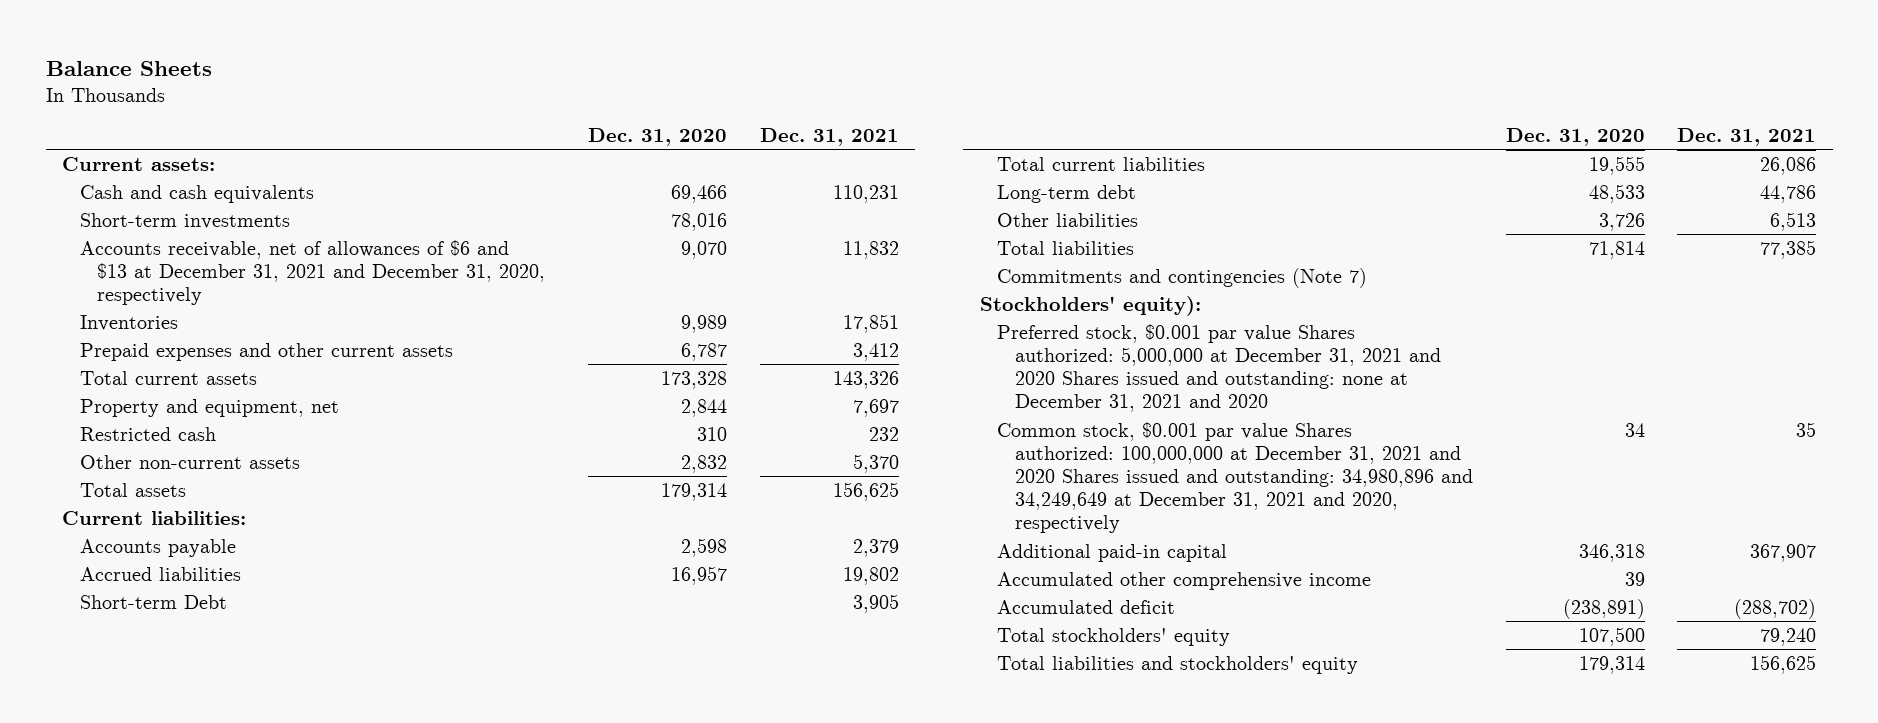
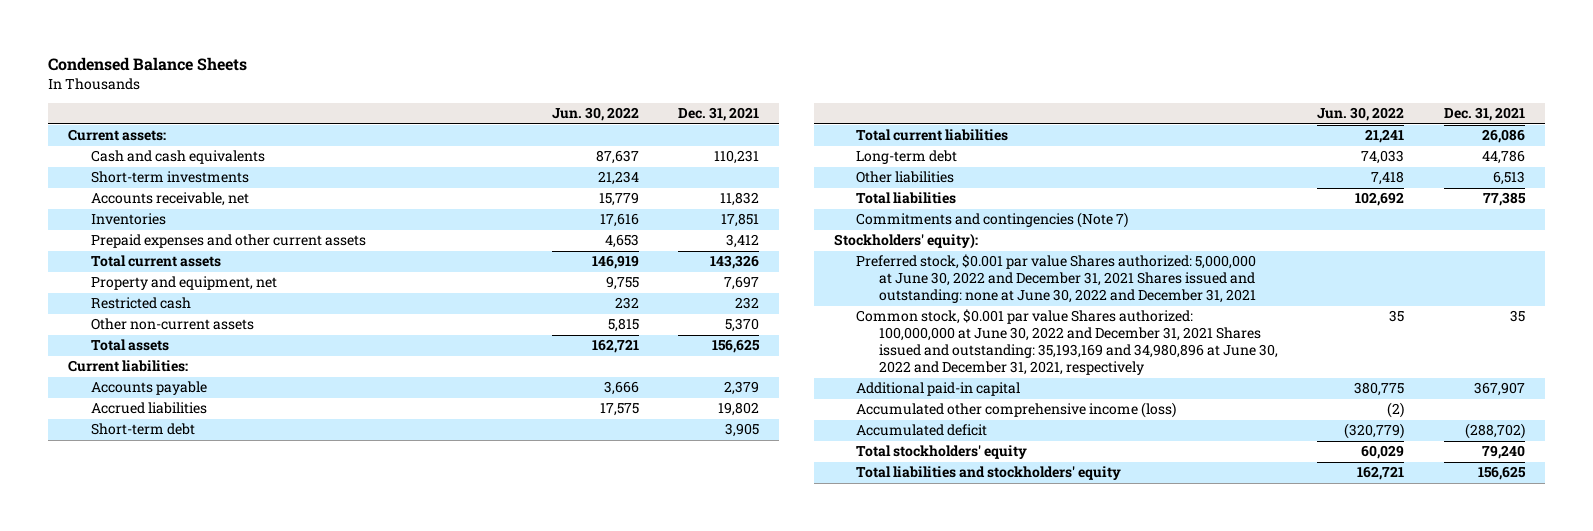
[45,60,212,76] Balance Sheets -> [48,57,248,72] Condensed Balance Sheets
[588,127,728,146] Dec. 31, 2020 -> none
none -> [551,107,639,122] Jun. 30, 2022
[79,239,546,306] Accounts receivable, net of allowances of $6 and $13 at December 31, 2021 and December 31, 2020, respectively -> [90,192,249,207] Accounts receivable, net
[79,594,227,609] Short-term Debt -> [90,423,195,436] Short-term debt
[997,323,1441,413] Preferred stock, $0.001 par value Shares authorized: 5,000,000 at December 31, 2021 and 2020 Shares issued and outstanding: none at December 31, 2021 and 2020 -> [856,254,1257,304] Preferred stock, $0.001 par value Shares authorized: 5,000,000 at June 30, 2022 and December 31, 2021 Shares issued and outstanding: none at June 30, 2022 and December 31, 2021
[997,421,1473,534] Common stock, $0.001 par value Shares authorized: 100,000,000 at December 31, 2021 and 2020 Shares issued and outstanding: 34,980,896 and 34,249,649 at December 31, 2021 and 2020, respectively -> [856,309,1278,376] Common stock, $0.001 par value Shares authorized: 100,000,000 at June 30, 2022 and December 31, 2021 Shares issued and outstanding: 35,193,169 and 34,980,896 at June 30, 2022 and December 31, 2021, respectively
[997,571,1372,590] Accumulated other comprehensive income -> [856,402,1177,419] Accumulated other comprehensive income (loss)

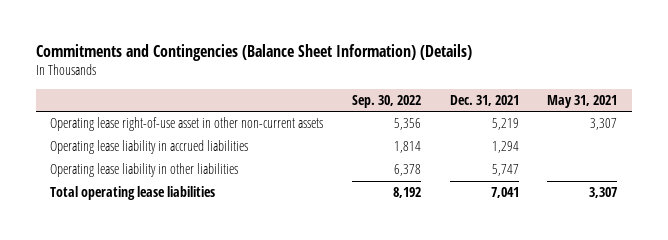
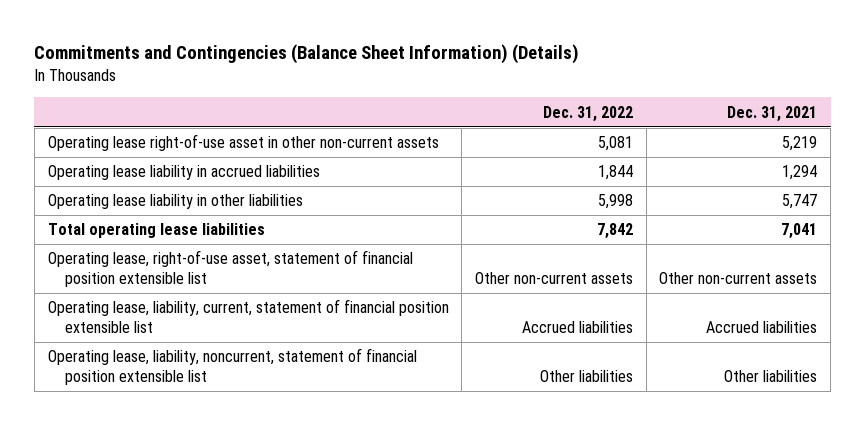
[351,94,421,108] Sep. 30, 2022 -> none
[547,94,618,108] May 31, 2021 -> none
none -> [542,105,633,122] Dec. 31, 2022
none -> [47,250,413,287] Operating lease, right-of-use asset, statement of financial position extensible list
none -> [47,299,449,333] Operating lease, liability, current, statement of financial position extensible list
none -> [47,348,417,385] Operating lease, liability, noncurrent, statement of financial position extensible list

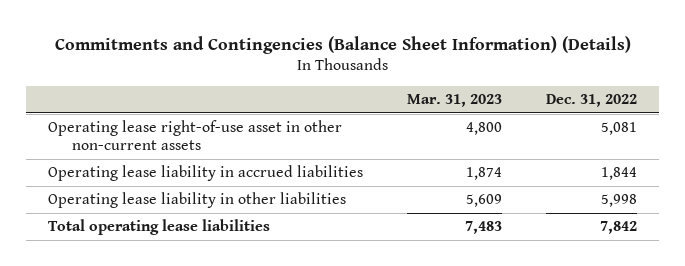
[727,105,818,122] Dec. 31, 2021 -> none
none -> [407,93,503,107] Mar. 31, 2023
[47,250,413,287] Operating lease, right-of-use asset, statement of financial position extensible list -> none
[47,299,449,333] Operating lease, liability, current, statement of financial position extensible list -> none
[47,348,417,385] Operating lease, liability, noncurrent, statement of financial position extensible list -> none

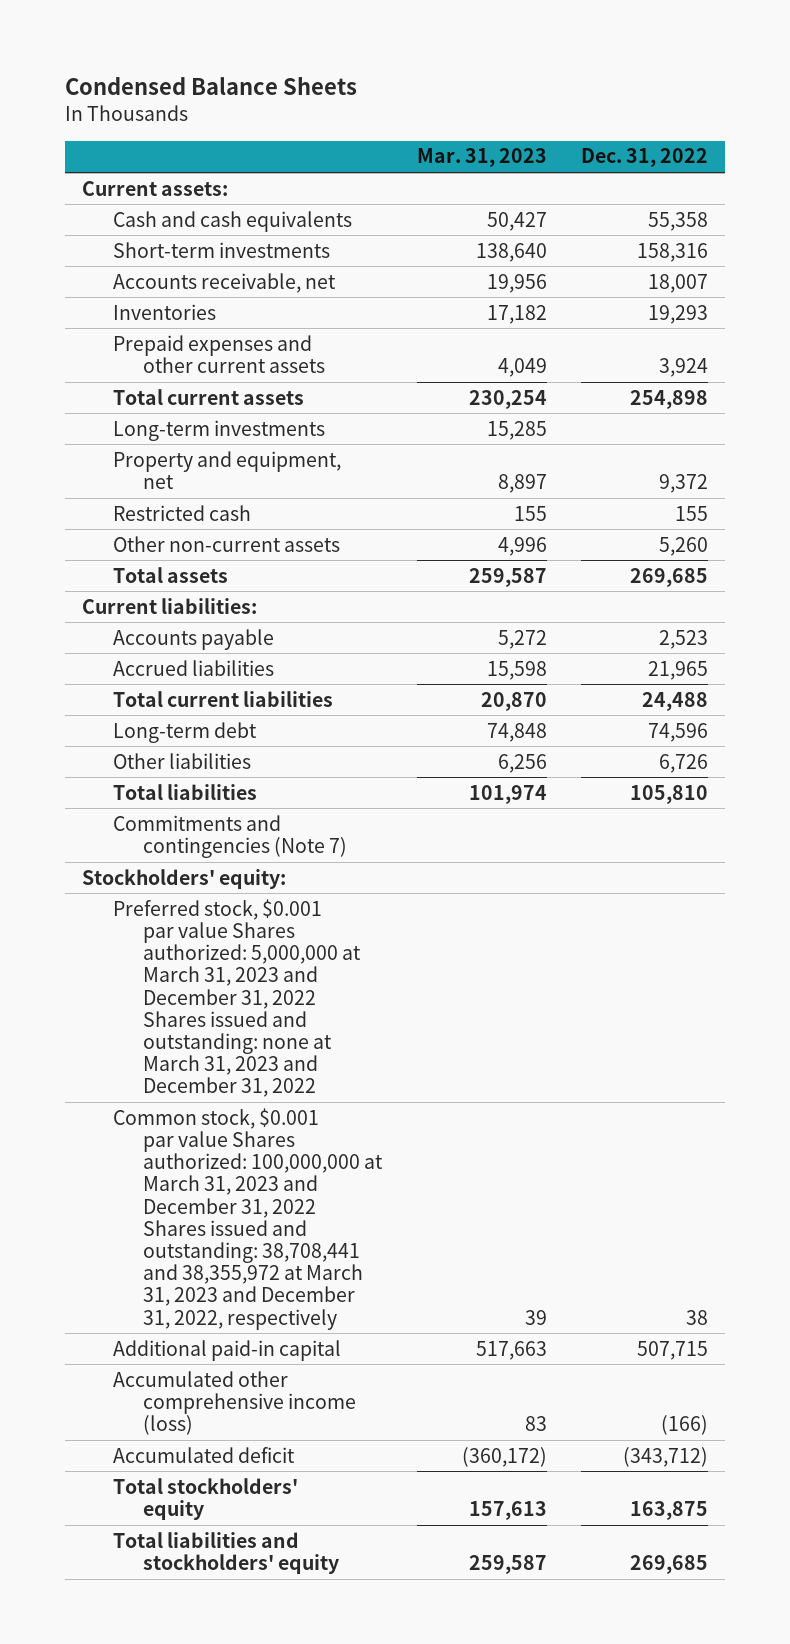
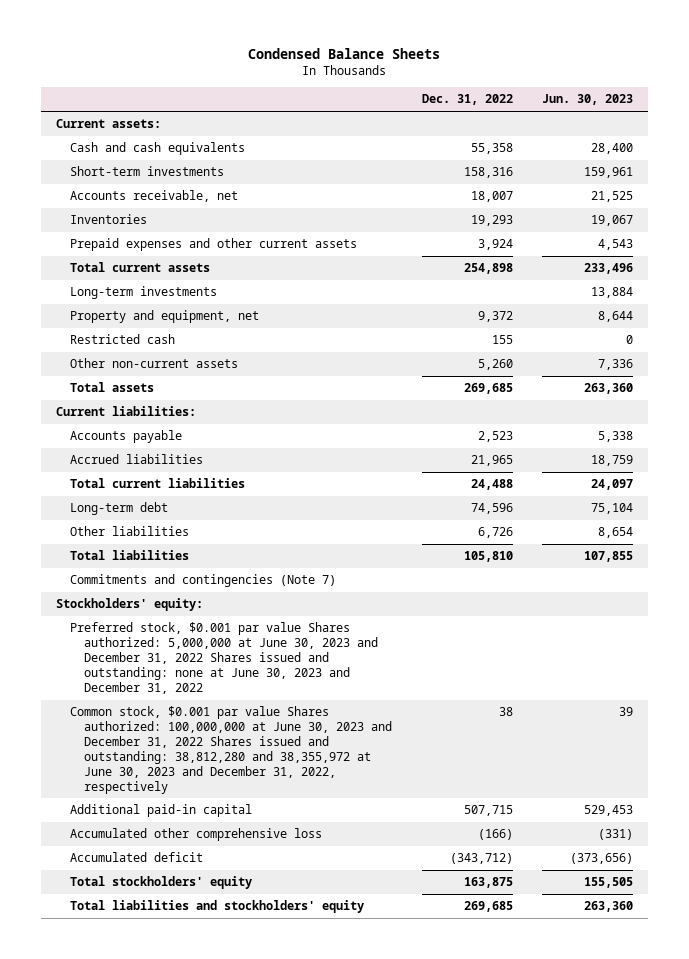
[416,148,547,168] Mar. 31, 2023 -> none
none -> [542,94,634,106] Jun. 30, 2023
[112,898,362,1098] Preferred stock, $0.001 par value Shares authorized: 5,000,000 at March 31, 2023 and December 31, 2022 Shares issued and outstanding: none at March 31, 2023 and December 31, 2022 -> [69,622,379,694] Preferred stock, $0.001 par value Shares authorized: 5,000,000 at June 30, 2023 and December 31, 2022 Shares issued and outstanding: none at June 30, 2023 and December 31, 2022
[112,1107,384,1330] Common stock, $0.001 par value Shares authorized: 100,000,000 at March 31, 2023 and December 31, 2022 Shares issued and outstanding: 38,708,441 and 38,355,972 at March 31, 2023 and December 31, 2022, respectively -> [69,706,393,794] Common stock, $0.001 par value Shares authorized: 100,000,000 at June 30, 2023 and December 31, 2022 Shares issued and outstanding: 38,812,280 and 38,355,972 at June 30, 2023 and December 31, 2022, respectively
[112,1370,357,1436] Accumulated other comprehensive income (loss) -> [69,828,322,842] Accumulated other comprehensive loss

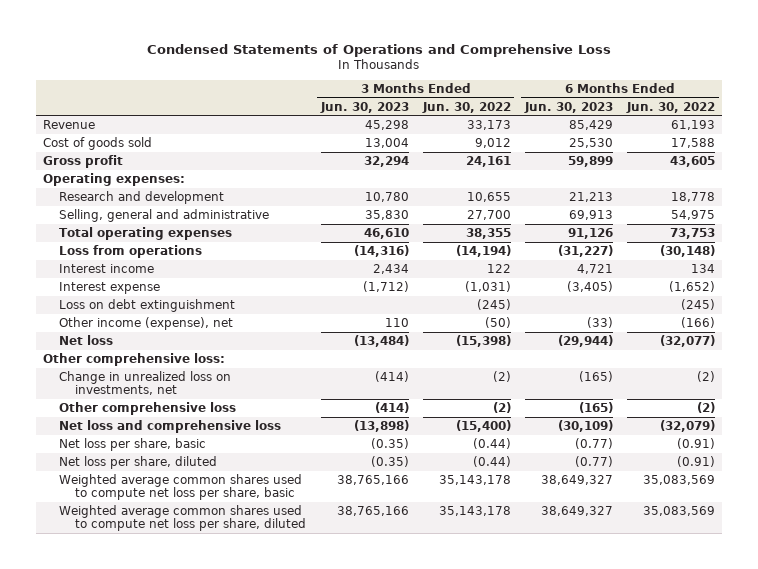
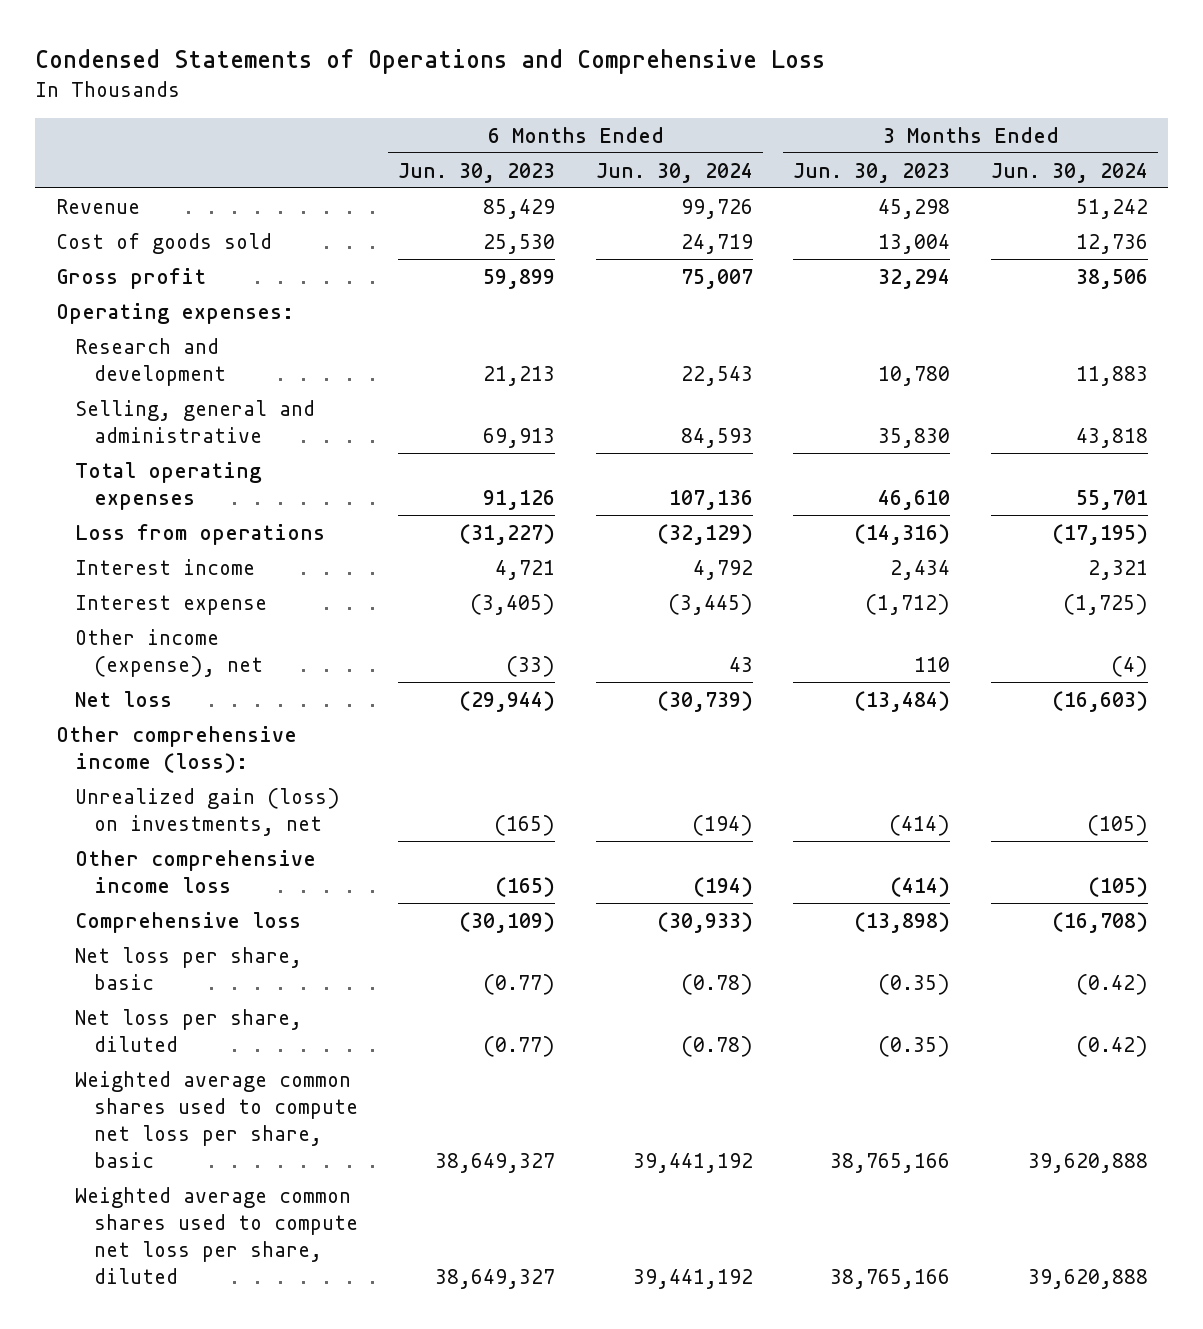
[421,101,511,113] Jun. 30, 2022 -> none
[626,101,716,113] Jun. 30, 2022 -> none
none -> [595,162,753,183] Jun. 30, 2024
none -> [990,162,1148,183] Jun. 30, 2024
[59,298,236,312] Loss on debt extinguishment -> none
[43,352,226,366] Other comprehensive loss: -> [55,725,297,773] Other comprehensive income (loss):
[59,370,232,396] Change in unrealized loss on investments, net -> [74,787,340,836] Unrealized gain (loss) on investments, net
[59,401,237,415] Other comprehensive loss -> [74,849,316,893] Other comprehensive income loss
[59,419,282,433] Net loss and comprehensive loss -> [74,911,301,933] Comprehensive loss

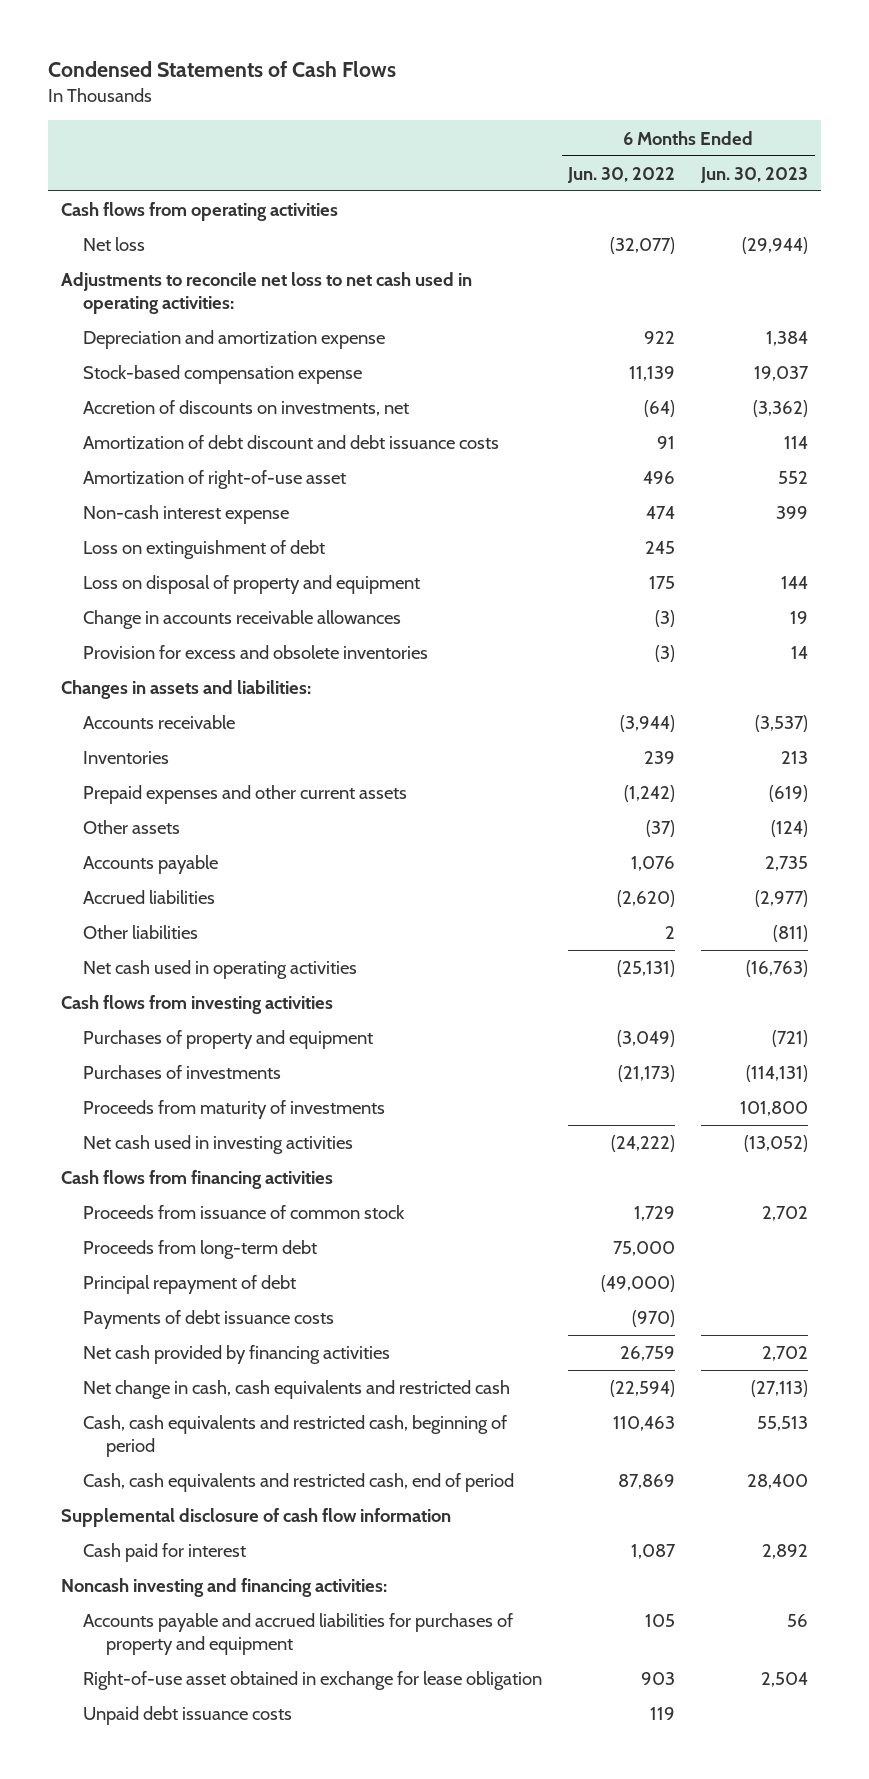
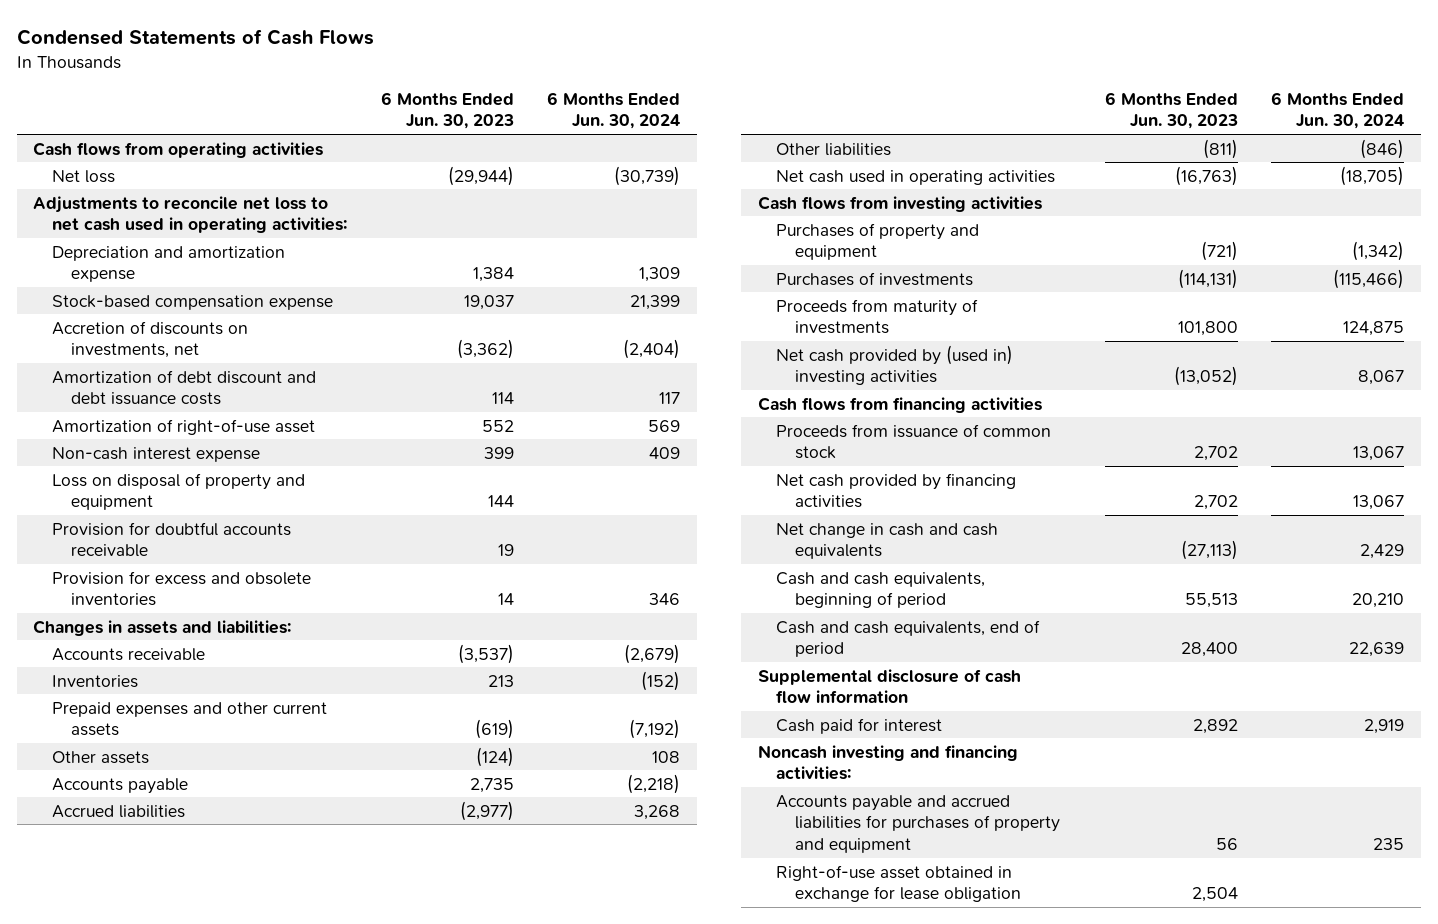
[567,166,676,183] Jun. 30, 2022 -> none
none -> [547,91,681,130] 6 Months Ended Jun. 30, 2024
[83,540,326,560] Loss on extinguishment of debt -> none
[83,610,402,630] Change in accounts receivable allowances -> [52,521,292,558] Provision for doubtful accounts receivable
[83,1135,354,1155] Net cash used in investing activities -> [776,344,1014,386] Net cash provided by (used in) investing activities
[83,1240,318,1260] Proceeds from long-term debt -> none
[83,1275,297,1295] Principal repayment of debt -> none
[83,1310,335,1330] Payments of debt issuance costs -> none
[83,1380,511,1400] Net change in cash, cash equivalents and restricted cash -> [776,522,999,560] Net change in cash and cash equivalents
[83,1415,508,1457] Cash, cash equivalents and restricted cash, beginning of period -> [776,571,986,609] Cash and cash equivalents, beginning of period
[83,1473,515,1493] Cash, cash equivalents and restricted cash, end of period -> [776,619,1041,658] Cash and cash equivalents, end of period
[83,1706,293,1726] Unpaid debt issuance costs -> none

